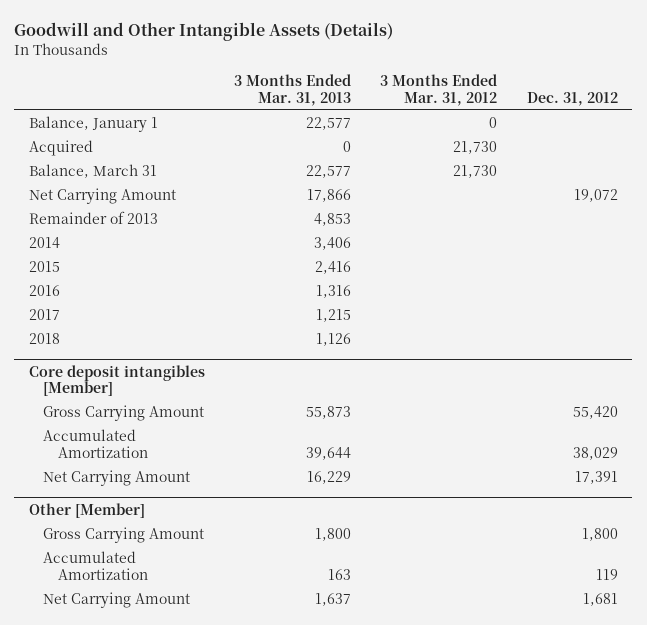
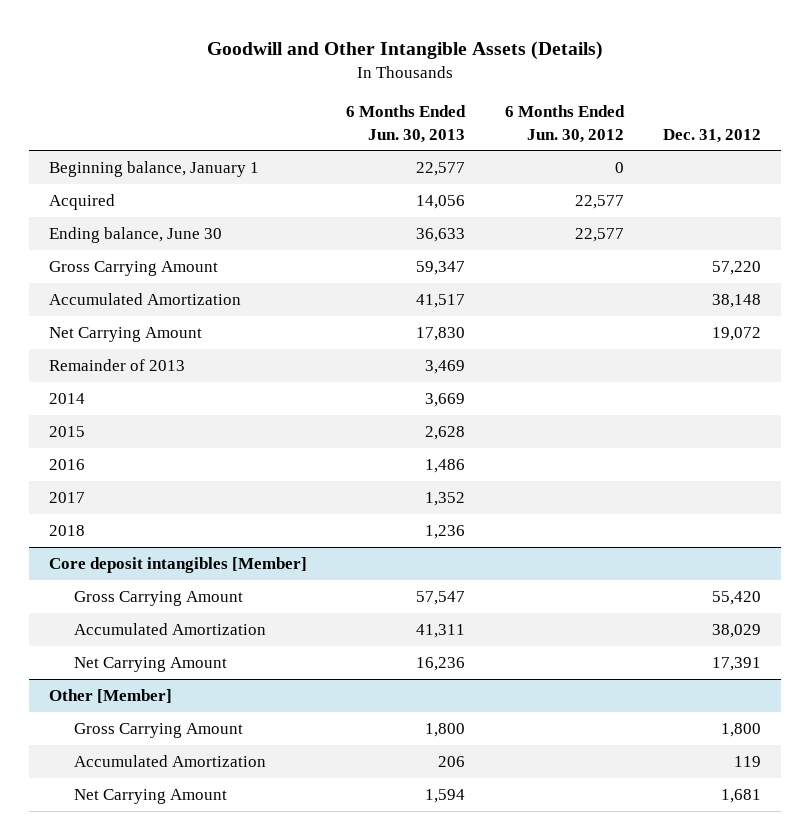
[234,74,352,106] 3 Months Ended Mar. 31, 2013 -> none
[380,74,498,106] 3 Months Ended Mar. 31, 2012 -> none
none -> [346,105,467,143] 6 Months Ended Jun. 30, 2013
none -> [504,105,625,143] 6 Months Ended Jun. 30, 2012
[28,116,158,133] Balance, January 1 -> [48,160,259,177] Beginning balance, January 1
[28,164,157,179] Balance, March 31 -> [48,226,222,243] Ending balance, June 30
none -> [48,260,218,276] Gross Carrying Amount
none -> [48,292,241,305] Accumulated Amortization

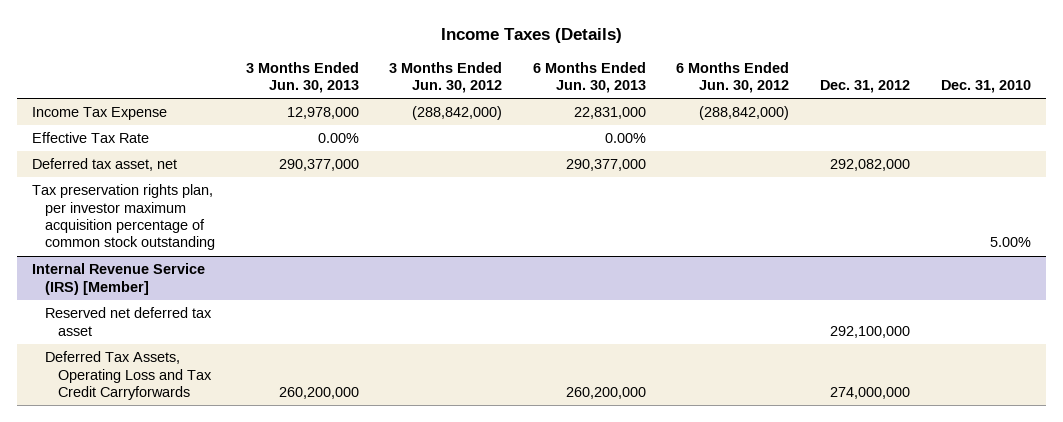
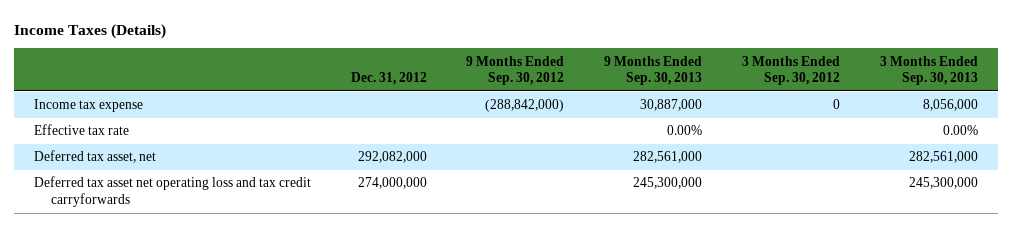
[245,61,359,94] 3 Months Ended Jun. 30, 2013 -> none
[389,61,503,94] 3 Months Ended Jun. 30, 2012 -> none
[532,61,646,94] 6 Months Ended Jun. 30, 2013 -> none
[676,61,790,94] 6 Months Ended Jun. 30, 2012 -> none
[940,80,1031,94] Dec. 31, 2010 -> none
none -> [466,55,565,86] 9 Months Ended Sep. 30, 2012
none -> [604,55,703,86] 9 Months Ended Sep. 30, 2013
none -> [741,55,840,86] 3 Months Ended Sep. 30, 2012
none -> [879,55,978,86] 3 Months Ended Sep. 30, 2013
[32,107,168,121] Income Tax Expense -> [34,99,144,113] Income tax expense
[32,132,150,144] Effective Tax Rate -> [34,124,130,136] Effective tax rate
[32,184,216,251] Tax preservation rights plan, per investor maximum acquisition percentage of common stock outstanding -> none
[32,263,206,295] Internal Revenue Service (IRS) [Member] -> none
[45,307,213,336] Reserved net deferred tax asset -> none
[45,351,212,401] Deferred Tax Assets, Operating Loss and Tax Credit Carryforwards -> none
none -> [34,176,312,208] Deferred tax asset net operating loss and tax credit carryforwards

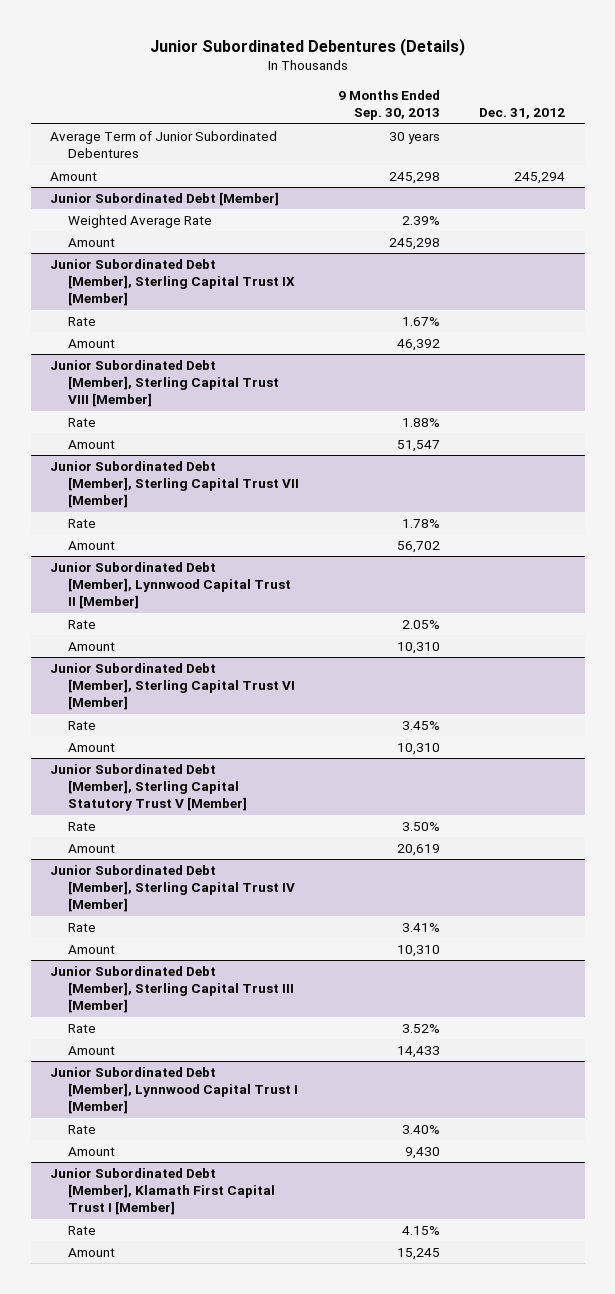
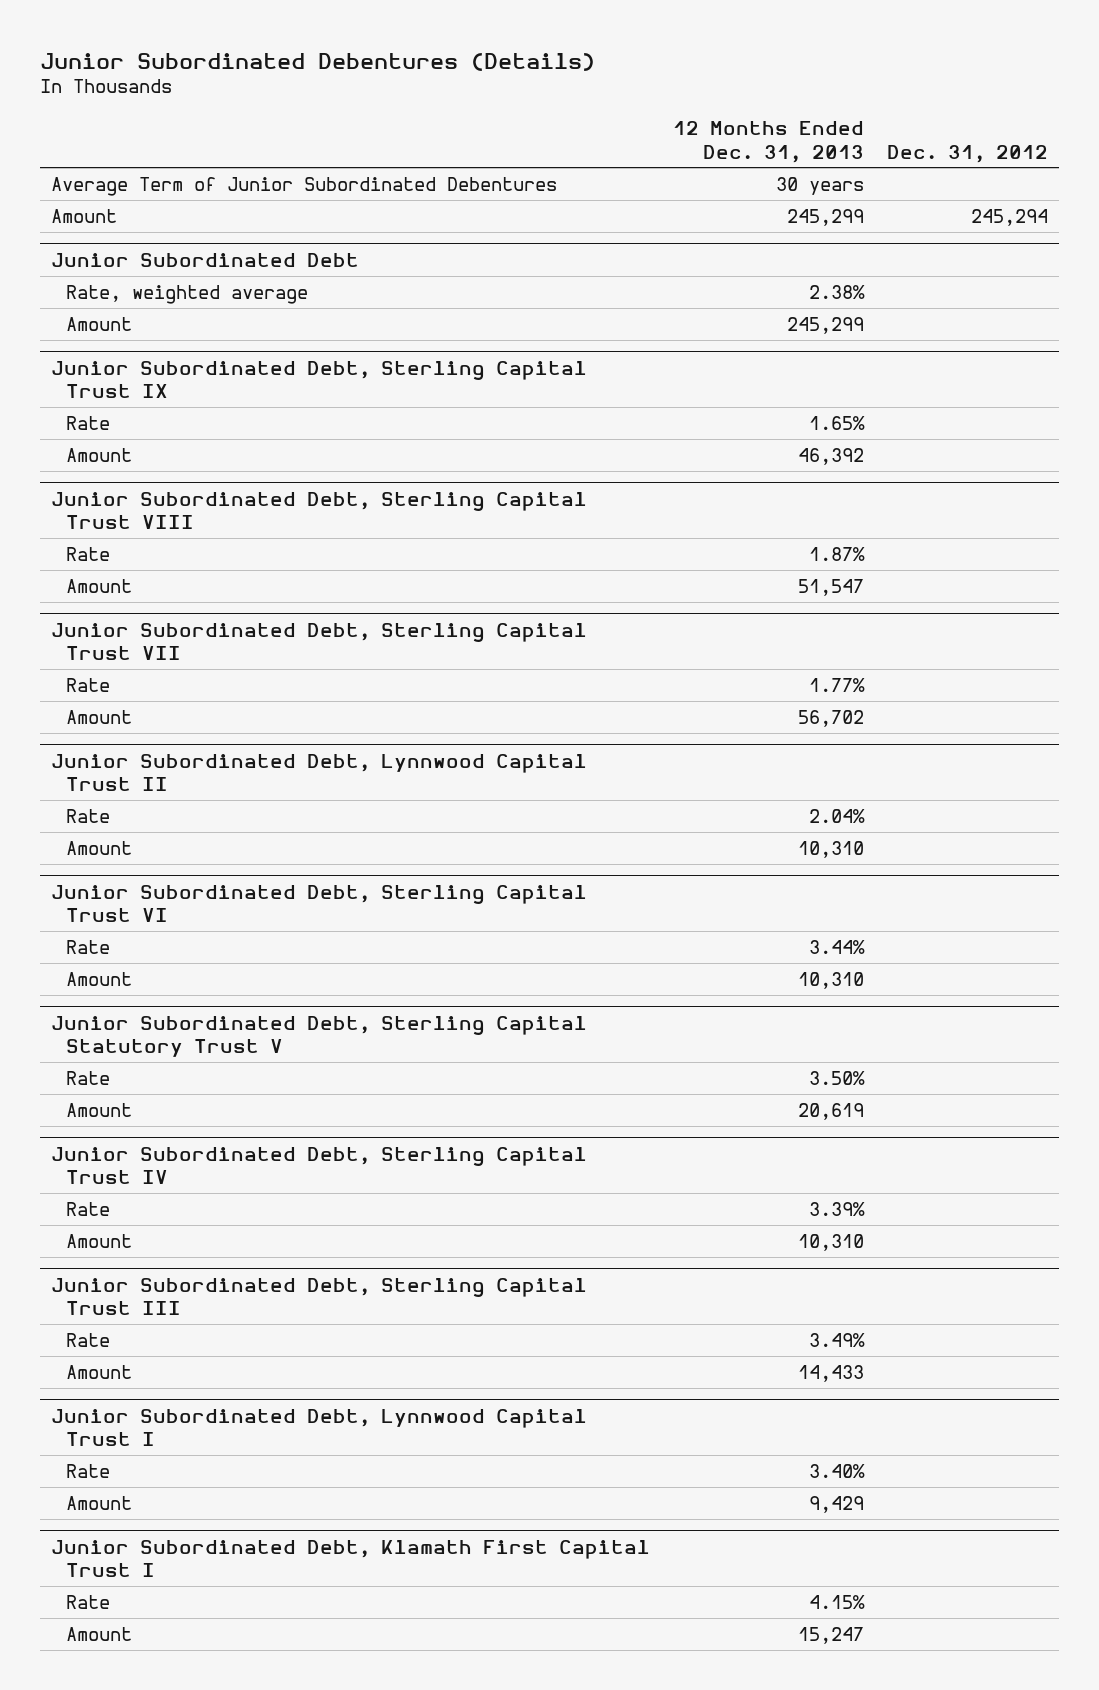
[337,90,440,121] 9 Months Ended Sep. 30, 2013 -> none
none -> [673,120,865,163] 12 Months Ended Dec. 31, 2013
[50,192,280,207] Junior Subordinated Debt [Member] -> [51,252,360,267] Junior Subordinated Debt
[67,215,212,229] Weighted Average Rate -> [66,284,309,304] Rate, weighted average
[50,259,295,307] Junior Subordinated Debt [Member], Sterling Capital Trust IX [Member] -> [51,360,588,399] Junior Subordinated Debt, Sterling Capital Trust IX
[50,360,279,408] Junior Subordinated Debt [Member], Sterling Capital Trust VIII [Member] -> [51,491,588,530] Junior Subordinated Debt, Sterling Capital Trust VIII
[50,461,299,509] Junior Subordinated Debt [Member], Sterling Capital Trust VII [Member] -> [51,622,588,661] Junior Subordinated Debt, Sterling Capital Trust VII
[50,562,291,610] Junior Subordinated Debt [Member], Lynnwood Capital Trust II [Member] -> [51,753,588,792] Junior Subordinated Debt, Lynnwood Capital Trust II
[50,663,295,711] Junior Subordinated Debt [Member], Sterling Capital Trust VI [Member] -> [51,884,588,923] Junior Subordinated Debt, Sterling Capital Trust VI
[50,764,247,812] Junior Subordinated Debt [Member], Sterling Capital Statutory Trust V [Member] -> [51,1015,588,1058] Junior Subordinated Debt, Sterling Capital Statutory Trust V
[50,865,295,913] Junior Subordinated Debt [Member], Sterling Capital Trust IV [Member] -> [51,1146,588,1185] Junior Subordinated Debt, Sterling Capital Trust IV
[50,966,294,1014] Junior Subordinated Debt [Member], Sterling Capital Trust III [Member] -> [51,1277,588,1316] Junior Subordinated Debt, Sterling Capital Trust III
[50,1067,298,1115] Junior Subordinated Debt [Member], Lynnwood Capital Trust I [Member] -> [51,1408,588,1447] Junior Subordinated Debt, Lynnwood Capital Trust I
[50,1168,275,1216] Junior Subordinated Debt [Member], Klamath First Capital Trust I [Member] -> [51,1539,651,1578] Junior Subordinated Debt, Klamath First Capital Trust I

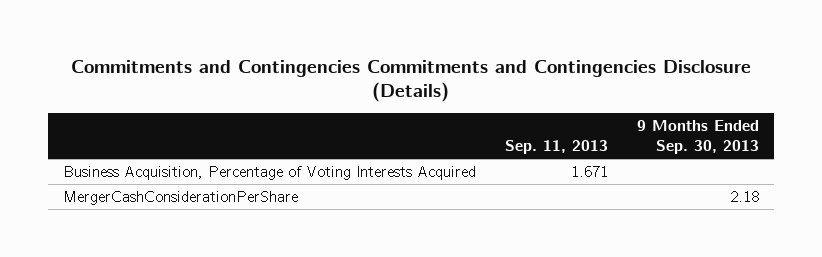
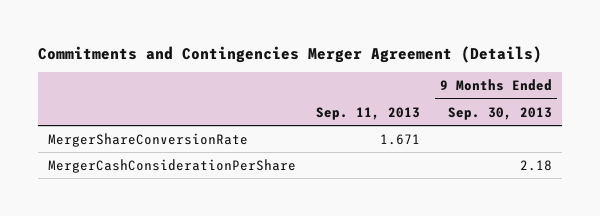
[70,59,751,103] Commitments and Contingencies Commitments and Contingencies Disclosure (Details) -> [38,45,543,63] Commitments and Contingencies Merger Agreement (Details)
[62,165,476,180] Business Acquisition, Percentage of Voting Interests Acquired -> [48,132,249,147] MergerShareConversionRate

